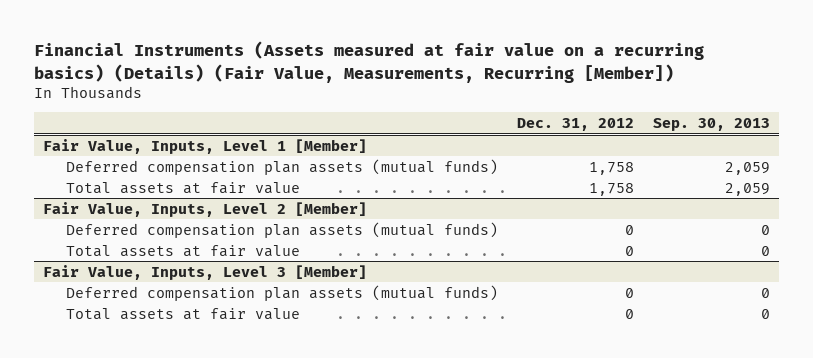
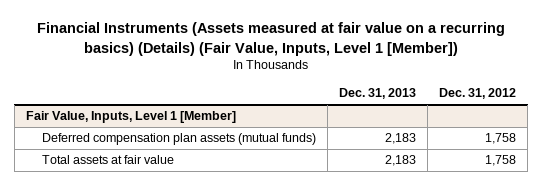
[33,41,704,83] Financial Instruments (Assets measured at fair value on a recurring basics) (Details) (Fair Value, Measurements, Recurring [Member]) -> [36,22,505,56] Financial Instruments (Assets measured at fair value on a recurring basics) (Details) (Fair Value, Inputs, Level 1 [Member])
[652,118,770,132] Sep. 30, 2013 -> none
none -> [339,88,417,100] Dec. 31, 2013
[43,201,368,217] Fair Value, Inputs, Level 2 [Member] -> none
[66,221,499,238] Deferred compensation plan assets (mutual funds) -> none
[66,244,301,257] Total assets at fair value -> none
[43,264,368,280] Fair Value, Inputs, Level 3 [Member] -> none
[66,284,499,301] Deferred compensation plan assets (mutual funds) -> none
[66,307,301,320] Total assets at fair value -> none

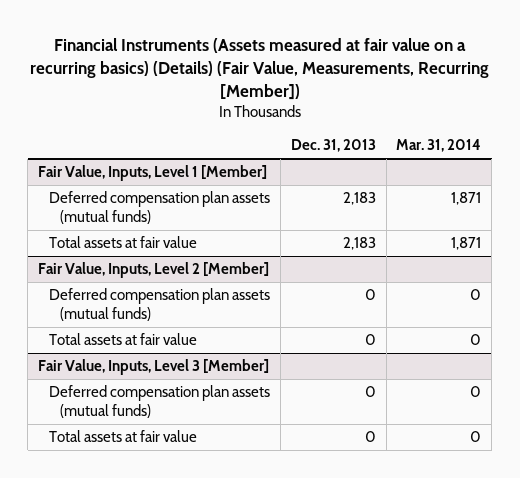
[36,22,505,56] Financial Instruments (Assets measured at fair value on a recurring basics) (Details) (Fair Value, Inputs, Level 1 [Member]) -> [29,37,489,101] Financial Instruments (Assets measured at fair value on a recurring basics) (Details) (Fair Value, Measurements, Recurring [Member])
[439,88,517,100] Dec. 31, 2012 -> none
none -> [396,139,482,153] Mar. 31, 2014
none -> [38,262,270,279] Fair Value, Inputs, Level 2 [Member]
none -> [48,288,270,321] Deferred compensation plan assets (mutual funds)
none -> [48,333,197,346] Total assets at fair value
none -> [38,359,270,376] Fair Value, Inputs, Level 3 [Member]
none -> [48,385,270,418] Deferred compensation plan assets (mutual funds)
none -> [48,430,197,443] Total assets at fair value

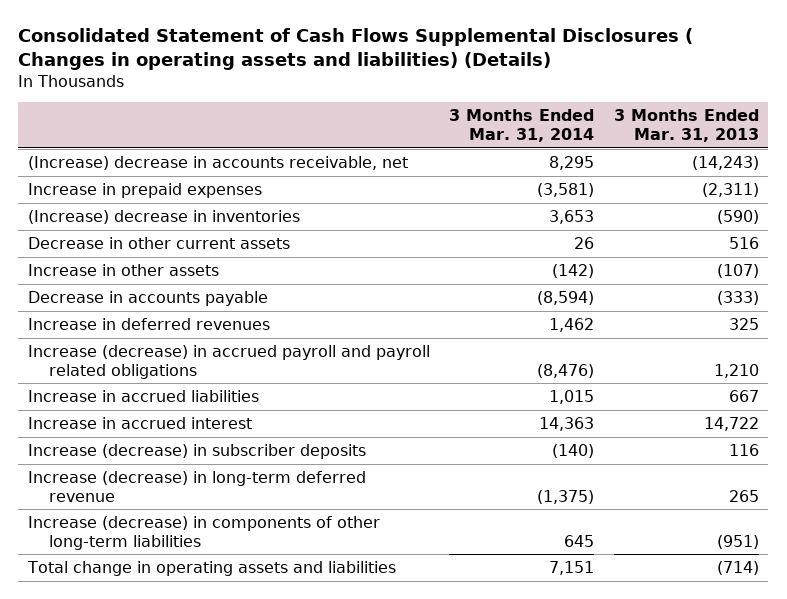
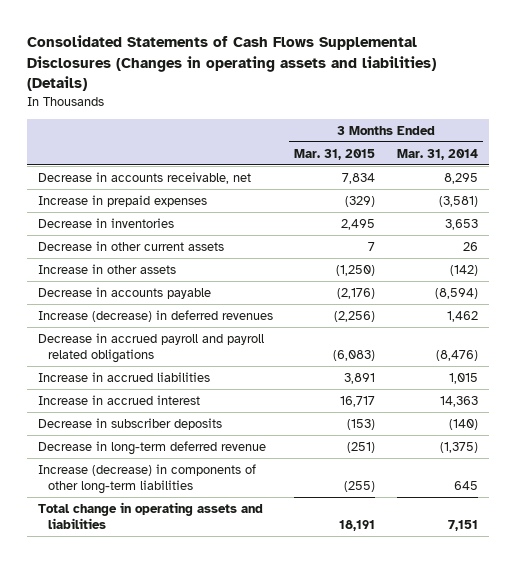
[18,28,694,71] Consolidated Statement of Cash Flows Supplemental Disclosures ( Changes in operating assets and liabilities) (Details) -> [26,35,436,92] Consolidated Statements of Cash Flows Supplemental Disclosures (Changes in operating assets and liabilities) (Details)
[613,109,759,142] 3 Months Ended Mar. 31, 2013 -> none
none -> [294,148,376,160] Mar. 31, 2015
[28,156,409,171] (Increase) decrease in accounts receivable, net -> [37,171,251,184] Decrease in accounts receivable, net
[28,210,301,225] (Increase) decrease in inventories -> [37,217,174,228] Decrease in inventories
[28,318,271,331] Increase in deferred revenues -> [37,309,273,322] Increase (decrease) in deferred revenues
[28,345,431,379] Increase (decrease) in accrued payroll and payroll related obligations -> [37,332,264,363] Decrease in accrued payroll and payroll related obligations
[28,444,367,460] Increase (decrease) in subscriber deposits -> [37,417,222,430] Decrease in subscriber deposits
[28,471,367,502] Increase (decrease) in long-term deferred revenue -> [37,440,266,455] Decrease in long-term deferred revenue

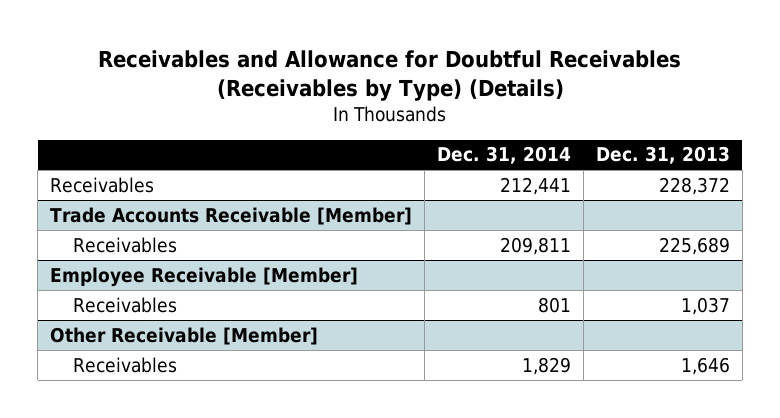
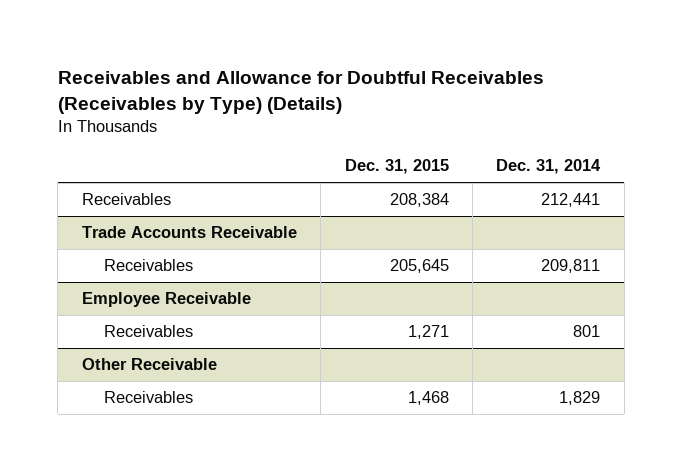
[595,146,730,165] Dec. 31, 2013 -> none
none -> [344,159,449,175] Dec. 31, 2015
[50,206,413,225] Trade Accounts Receivable [Member] -> [81,226,297,239] Trade Accounts Receivable
[50,266,359,287] Employee Receivable [Member] -> [81,292,251,308] Employee Receivable
[50,326,319,345] Other Receivable [Member] -> [81,358,217,371] Other Receivable

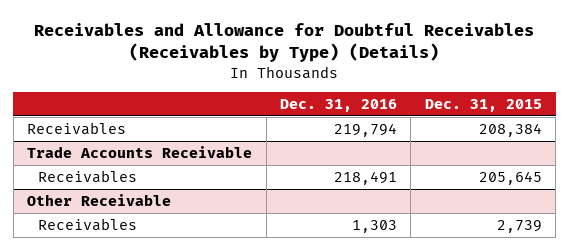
[496,159,602,175] Dec. 31, 2014 -> none
none -> [279,98,397,112] Dec. 31, 2016
[81,292,251,308] Employee Receivable -> none
[104,325,194,338] Receivables -> none
[407,391,449,406] 1,468 -> [496,219,542,233] 2,739

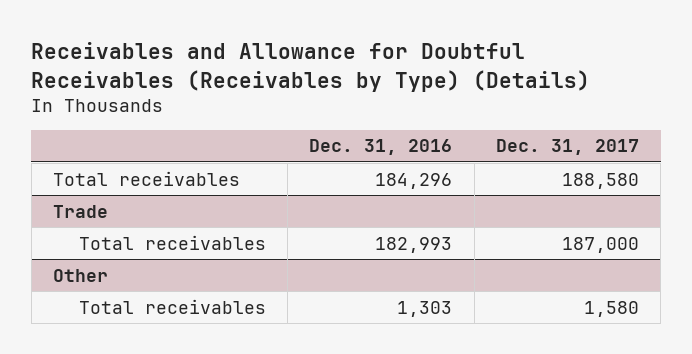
[424,98,542,112] Dec. 31, 2015 -> none
none -> [495,139,639,156] Dec. 31, 2017
[27,121,127,135] Receivables -> [53,170,241,186] Total receivables
[333,122,397,137] 219,794 -> [375,172,453,189] 184,296
[27,145,253,158] Trade Accounts Receivable -> [53,204,109,218] Trade
[38,169,138,183] Receivables -> [79,234,267,250] Total receivables
[333,170,397,185] 218,491 -> [375,236,453,253] 182,993
[27,193,172,206] Other Receivable -> [53,268,109,282] Other
[38,217,138,231] Receivables -> [79,298,267,314] Total receivables

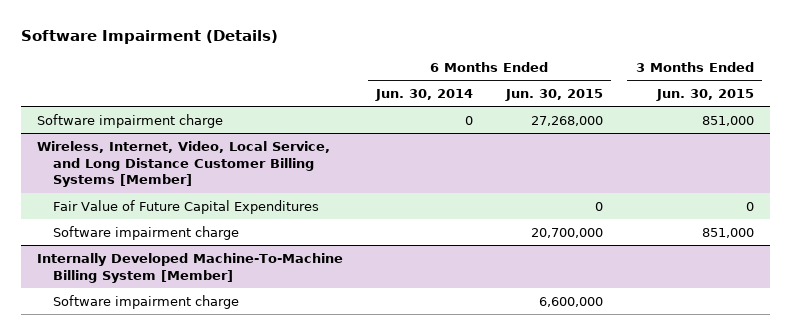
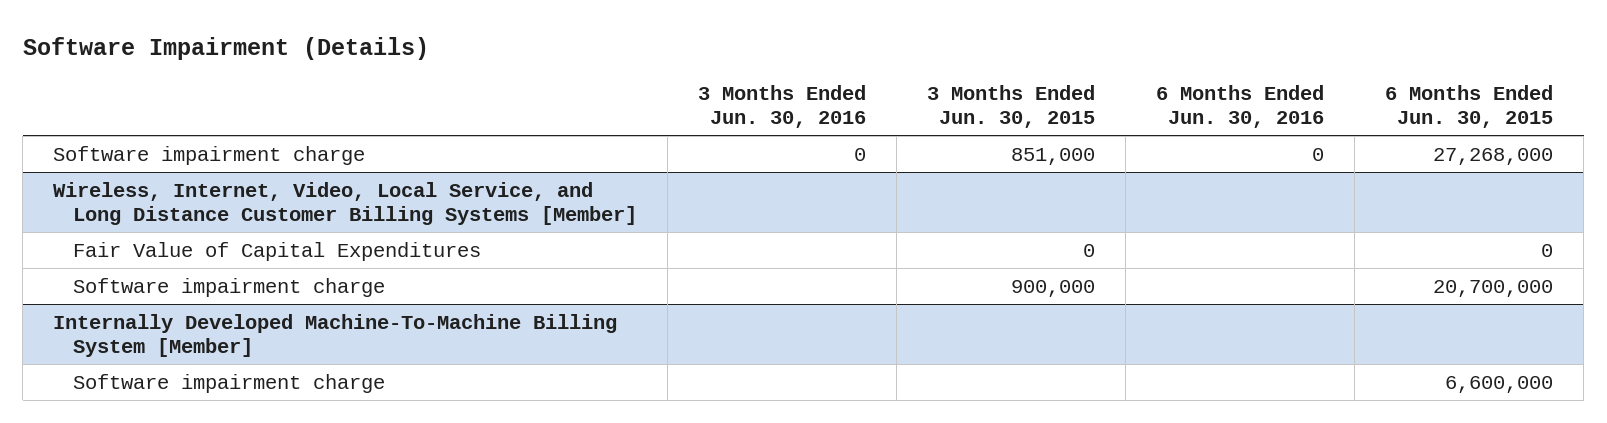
[374,89,473,102] Jun. 30, 2014 -> none
none -> [698,84,867,129] 3 Months Ended Jun. 30, 2016
none -> [1156,84,1325,129] 6 Months Ended Jun. 30, 2016
[53,199,320,214] Fair Value of Future Capital Expenditures -> [73,241,482,261] Fair Value of Capital Expenditures
[701,227,754,238] 851,000 -> [1011,279,1096,297] 900,000

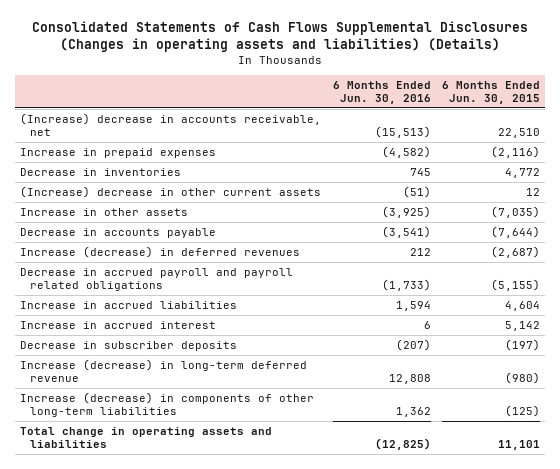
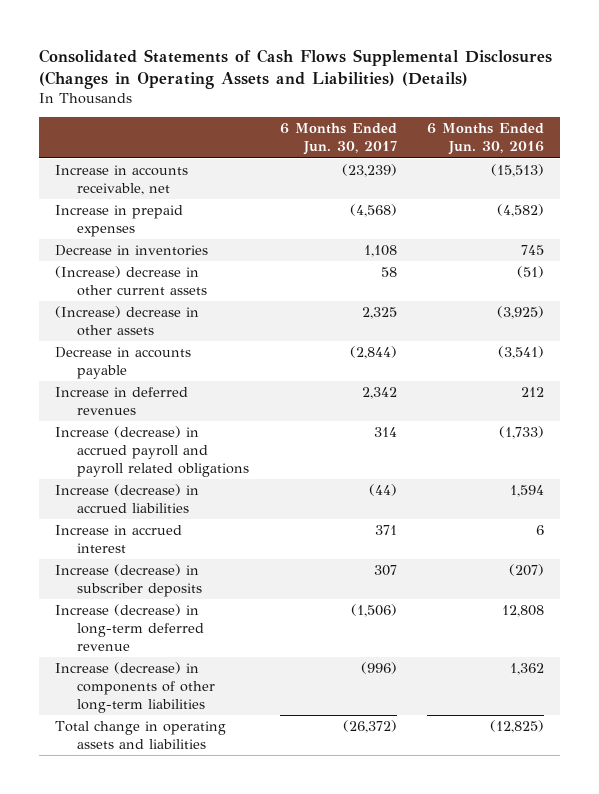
[32,20,529,52] Consolidated Statements of Cash Flows Supplemental Disclosures (Changes in operating assets and liabilities) (Details) -> [39,48,553,89] Consolidated Statements of Cash Flows Supplemental Disclosures (Changes in Operating Assets and Liabilities) (Details)
[441,80,540,104] 6 Months Ended Jun. 30, 2015 -> none
none -> [279,123,397,156] 6 Months Ended Jun. 30, 2017
[20,112,322,136] (Increase) decrease in accounts receivable, net -> [54,165,188,196] Increase in accounts receivable, net
[20,207,189,216] Increase in other assets -> [54,306,199,337] (Increase) decrease in other assets
[20,245,301,258] Increase (decrease) in deferred revenues -> [54,387,188,416] Increase in deferred revenues
[20,267,294,291] Decrease in accrued payroll and payroll related obligations -> [54,426,250,478] Increase (decrease) in accrued payroll and payroll related obligations
[20,300,238,309] Increase in accrued liabilities -> [54,484,199,514] Increase (decrease) in accrued liabilities
[20,340,238,351] Decrease in subscriber deposits -> [54,564,203,598] Increase (decrease) in subscriber deposits

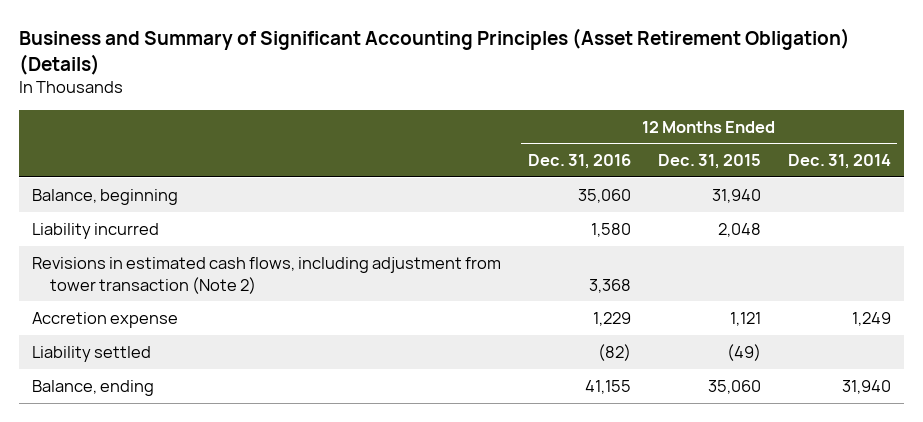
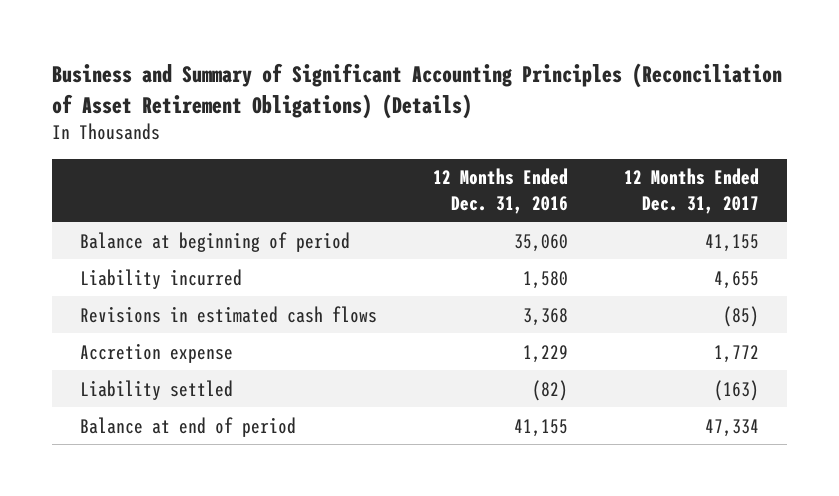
[18,27,850,75] Business and Summary of Significant Accounting Principles (Asset Retirement Obligation) (Details) -> [51,63,782,119] Business and Summary of Significant Accounting Principles (Reconciliation of Asset Retirement Obligations) (Details)
[657,154,761,170] Dec. 31, 2015 -> none
[787,154,891,170] Dec. 31, 2014 -> none
none -> [623,168,759,214] 12 Months Ended Dec. 31, 2017
[32,188,179,205] Balance, beginning -> [79,231,350,252] Balance at beginning of period
[32,256,502,294] Revisions in estimated cash flows, including adjustment from tower transaction (Note 2) -> [79,305,377,323] Revisions in estimated cash flows
[32,379,155,396] Balance, ending -> [79,416,296,437] Balance at end of period

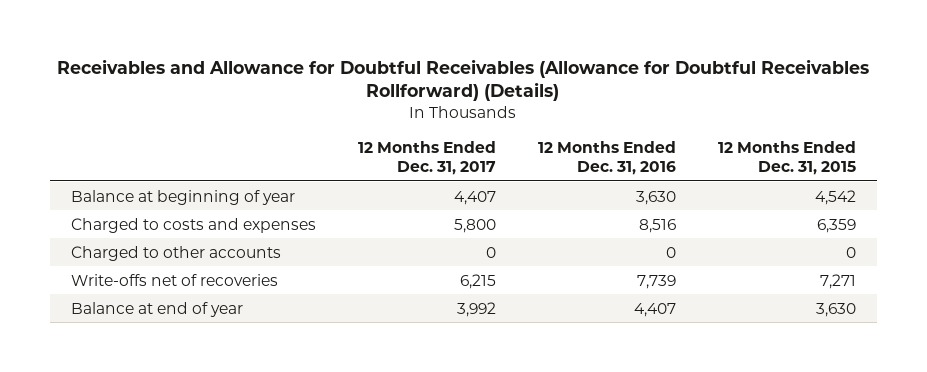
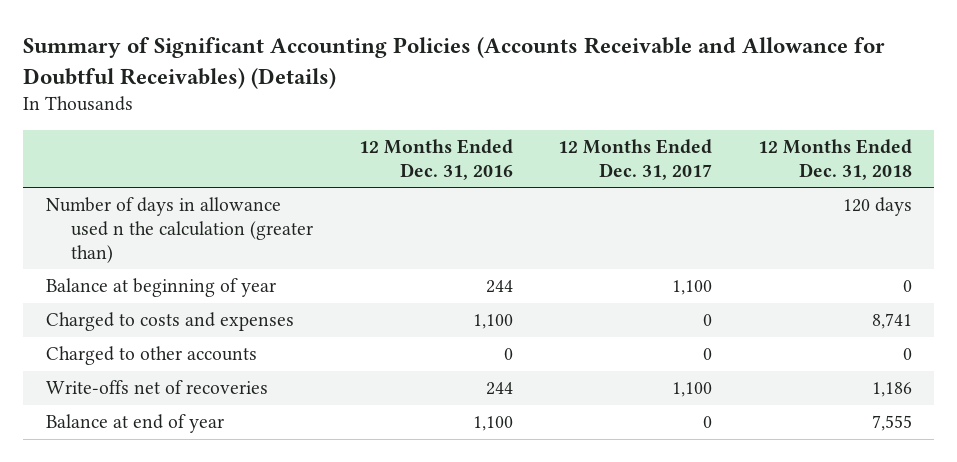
[57,58,870,102] Receivables and Allowance for Doubtful Receivables (Allowance for Doubtful Receivables Rollforward) (Details) -> [22,37,885,89] Summary of Significant Accounting Policies (Accounts Receivable and Allowance for Doubtful Receivables) (Details)
[717,140,856,175] 12 Months Ended Dec. 31, 2015 -> none
none -> [757,138,912,180] 12 Months Ended Dec. 31, 2018
none -> [45,197,314,263] Number of days in allowance used n the calculation (greater than)
[453,190,496,205] 4,407 -> [672,280,713,296] 1,100
[635,190,676,205] 3,630 -> [485,280,513,294] 244
[453,218,496,233] 5,800 -> [703,314,713,327] 0
[638,218,676,233] 8,516 -> [472,314,513,330] 1,100
[459,273,496,289] 6,215 -> [672,382,713,398] 1,100
[636,274,676,289] 7,739 -> [485,382,513,396] 244
[456,301,496,317] 3,992 -> [703,416,713,429] 0
[633,302,676,317] 4,407 -> [472,416,513,432] 1,100

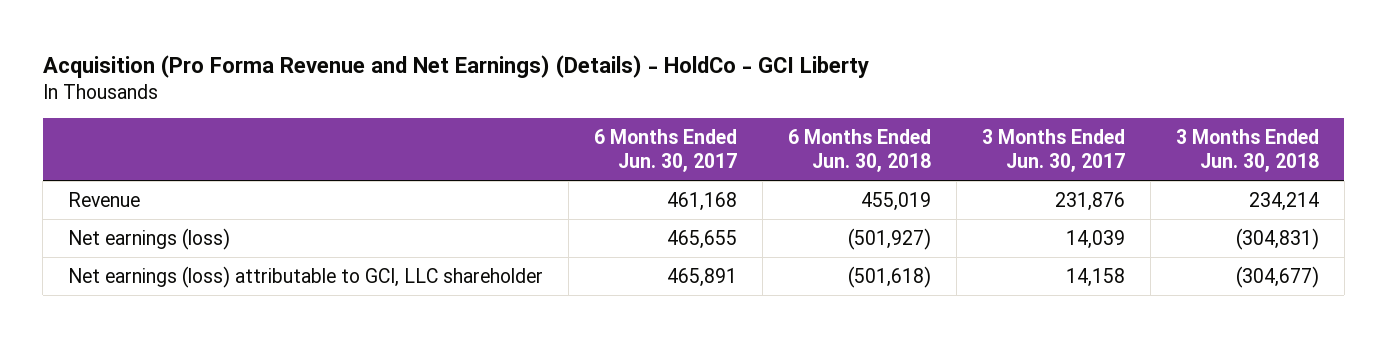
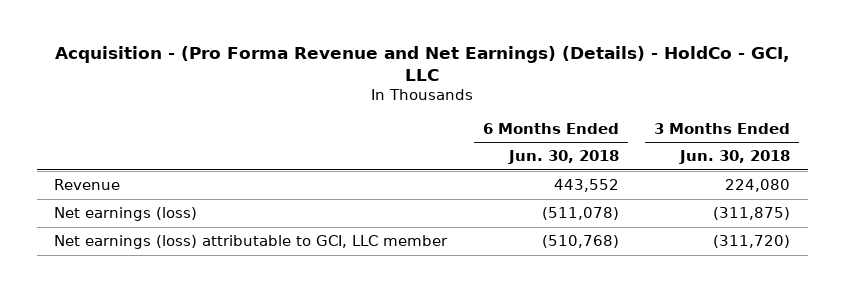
[42,54,869,78] Acquisition (Pro Forma Revenue and Net Earnings) (Details) - HoldCo - GCI Liberty -> [55,45,790,82] Acquisition - (Pro Forma Revenue and Net Earnings) (Details) - HoldCo - GCI, LLC
[593,129,737,172] 6 Months Ended Jun. 30, 2017 -> none
[981,129,1125,172] 3 Months Ended Jun. 30, 2017 -> none
[860,192,931,212] 455,019 -> [553,178,619,192] 443,552
[1248,192,1319,212] 234,214 -> [725,178,791,192] 224,080
[847,228,931,251] (501,927) -> [541,206,619,220] (511,078)
[1235,228,1319,251] (304,831) -> [713,206,791,220] (311,875)
[68,266,544,289] Net earnings (loss) attributable to GCI, LLC shareholder -> [54,234,449,249] Net earnings (loss) attributable to GCI, LLC member
[847,266,931,289] (501,618) -> [541,234,619,248] (510,768)
[1235,266,1319,289] (304,677) -> [713,234,791,248] (311,720)

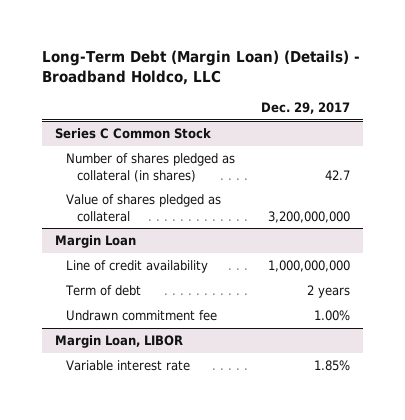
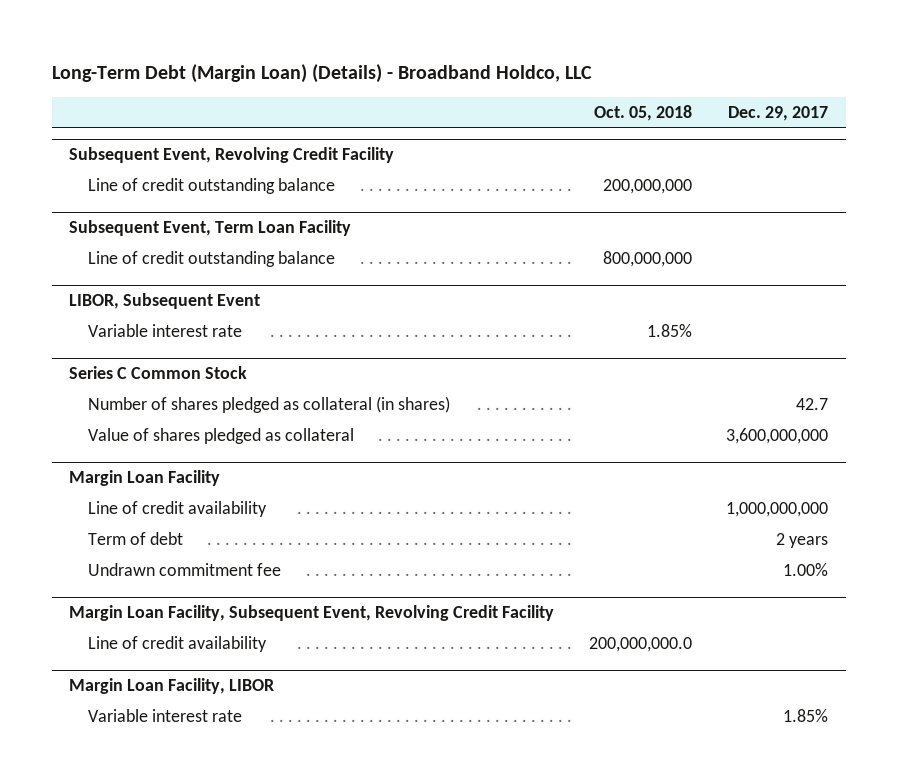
none -> [593,104,692,121] Oct. 05, 2018
none -> [69,147,395,164] Subsequent Event, Revolving Credit Facility
none -> [87,178,335,195] Line of credit outstanding balance
none -> [69,220,352,237] Subsequent Event, Term Loan Facility
none -> [87,251,335,268] Line of credit outstanding balance
none -> [69,293,261,310] LIBOR, Subsequent Event
none -> [87,324,242,338] Variable interest rate
[268,210,351,223] 3,200,000,000 -> [726,428,829,445] 3,600,000,000
[55,235,137,249] Margin Loan -> [69,470,221,487] Margin Loan Facility
none -> [69,605,555,622] Margin Loan Facility, Subsequent Event, Revolving Credit Facility
none -> [87,636,267,653] Line of credit availability
[55,335,184,349] Margin Loan, LIBOR -> [69,678,275,695] Margin Loan Facility, LIBOR

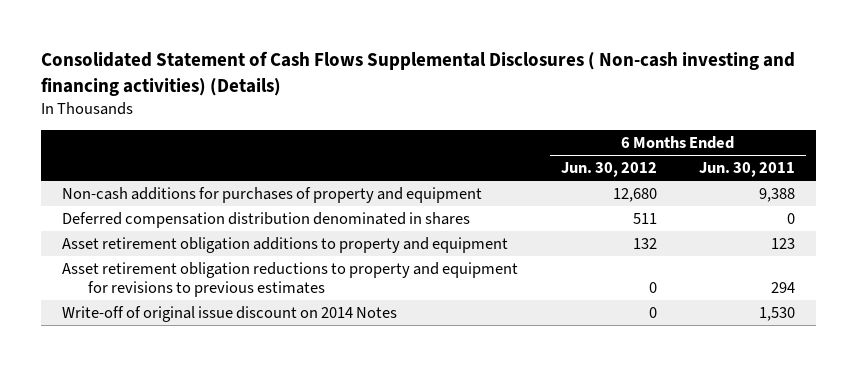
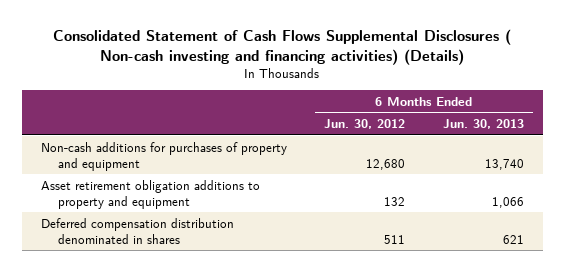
[699,162,796,178] Jun. 30, 2011 -> none
none -> [442,119,524,130] Jun. 30, 2013
[62,261,519,297] Asset retirement obligation reductions to property and equipment for revisions to previous estimates -> none
[62,305,398,322] Write-off of original issue discount on 2014 Notes -> none
[62,211,471,228] Deferred compensation distribution denominated in shares -> [40,217,234,244] Deferred compensation distribution denominated in shares

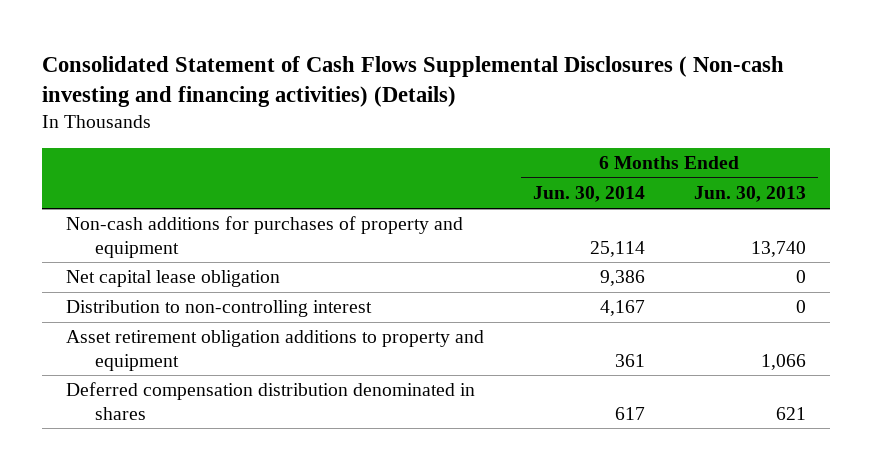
[324,119,406,130] Jun. 30, 2012 -> none
none -> [532,186,645,203] Jun. 30, 2014
none -> [66,270,281,288] Net capital lease obligation
none -> [66,300,373,318] Distribution to non-controlling interest

